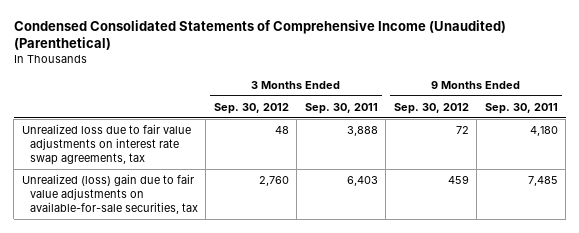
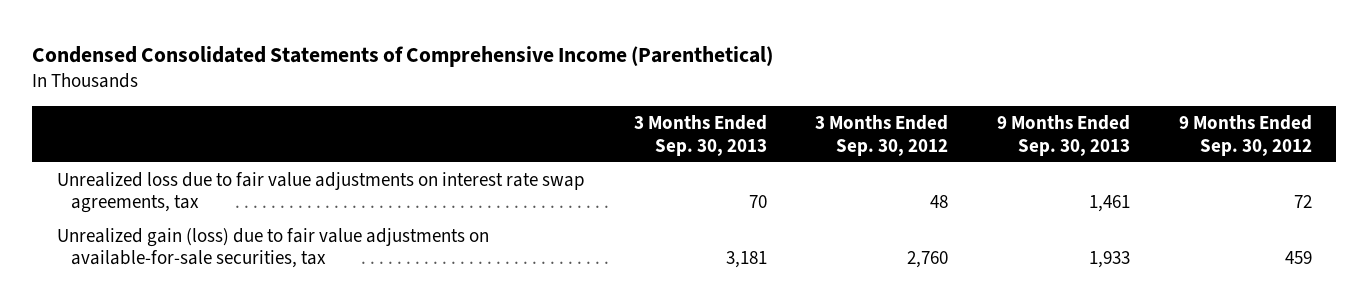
[13,19,506,51] Condensed Consolidated Statements of Comprehensive Income (Unaudited) (Parenthetical) -> [32,45,774,67] Condensed Consolidated Statements of Comprehensive Income (Parenthetical)
[304,102,378,114] Sep. 30, 2011 -> none
[484,102,558,114] Sep. 30, 2011 -> none
none -> [633,114,767,156] 3 Months Ended Sep. 30, 2013
none -> [997,114,1131,156] 9 Months Ended Sep. 30, 2013
[21,173,198,215] Unrealized (loss) gain due to fair value adjustments on available-for-sale securities, tax -> [56,227,489,269] Unrealized gain (loss) due to fair value adjustments on available-for-sale securities, tax

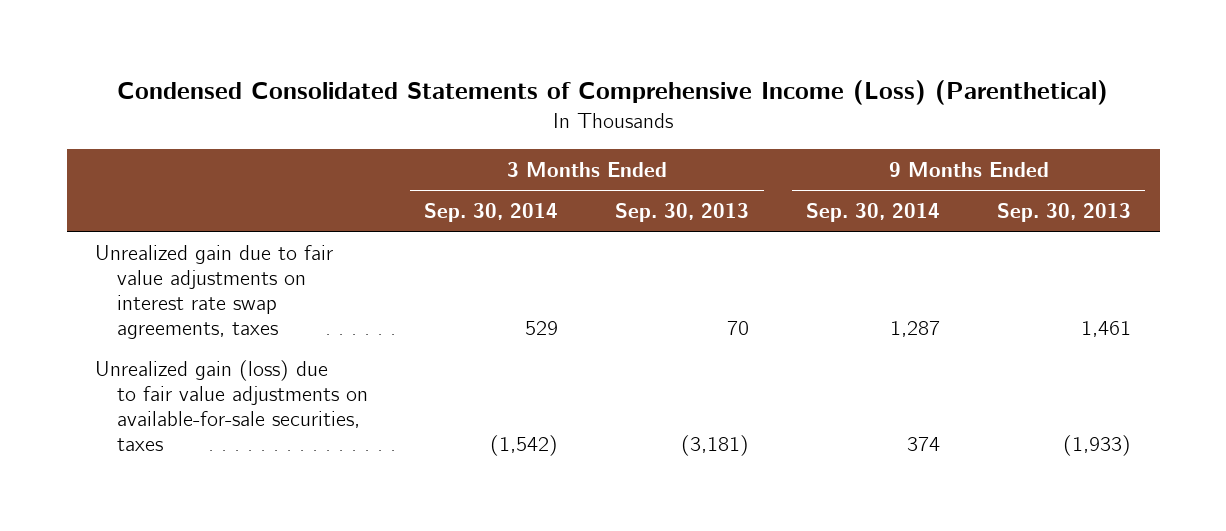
[32,45,774,67] Condensed Consolidated Statements of Comprehensive Income (Parenthetical) -> [117,80,1109,106] Condensed Consolidated Statements of Comprehensive Income (Loss) (Parenthetical)
[815,114,949,156] 3 Months Ended Sep. 30, 2012 -> none
[1178,114,1312,156] 9 Months Ended Sep. 30, 2012 -> none
none -> [424,202,559,222] Sep. 30, 2014
none -> [806,202,941,222] Sep. 30, 2014
[56,171,585,214] Unrealized loss due to fair value adjustments on interest rate swap agreements, tax -> [95,244,334,340] Unrealized gain due to fair value adjustments on interest rate swap agreements, taxes
[56,227,489,269] Unrealized gain (loss) due to fair value adjustments on available-for-sale securities, tax -> [95,359,368,452] Unrealized gain (loss) due to fair value adjustments on available-for-sale securities, taxes
[725,251,767,269] 3,181 -> [681,435,750,457] (3,181)
[1089,251,1131,269] 1,933 -> [1063,435,1132,457] (1,933)

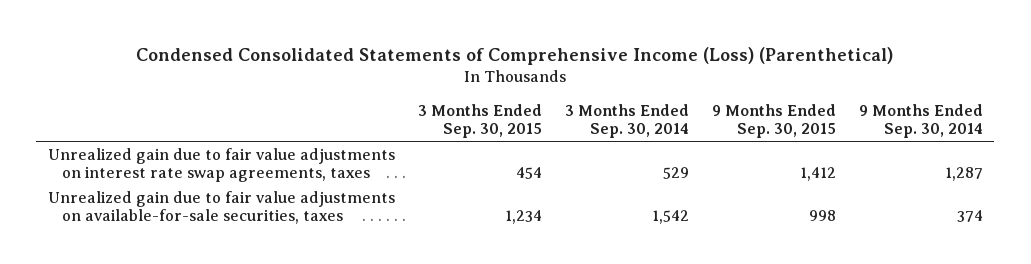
[615,202,750,222] Sep. 30, 2013 -> none
[997,202,1132,222] Sep. 30, 2013 -> none
none -> [417,103,542,139] 3 Months Ended Sep. 30, 2015
none -> [711,103,836,139] 9 Months Ended Sep. 30, 2015
[95,359,368,452] Unrealized gain (loss) due to fair value adjustments on available-for-sale securities, taxes -> [47,190,395,225] Unrealized gain due to fair value adjustments on available-for-sale securities, taxes
[490,435,559,457] (1,542) -> [651,210,689,225] 1,542

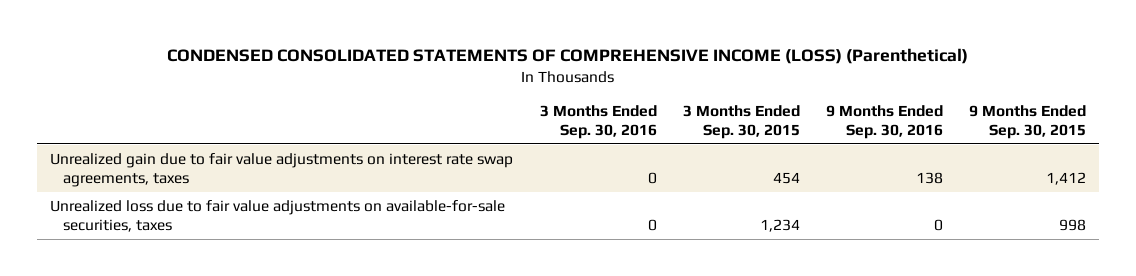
[136,46,894,65] Condensed Consolidated Statements of Comprehensive Income (Loss) (Parenthetical) -> [167,47,969,64] CONDENSED CONSOLIDATED STATEMENTS OF COMPREHENSIVE INCOME (LOSS) (Parenthetical)
[564,103,689,139] 3 Months Ended Sep. 30, 2014 -> none
[858,103,983,139] 9 Months Ended Sep. 30, 2014 -> none
none -> [539,104,657,140] 3 Months Ended Sep. 30, 2016
none -> [825,104,943,140] 9 Months Ended Sep. 30, 2016
[47,190,395,225] Unrealized gain due to fair value adjustments on available-for-sale securities, taxes -> [50,199,506,233] Unrealized loss due to fair value adjustments on available-for-sale securities, taxes

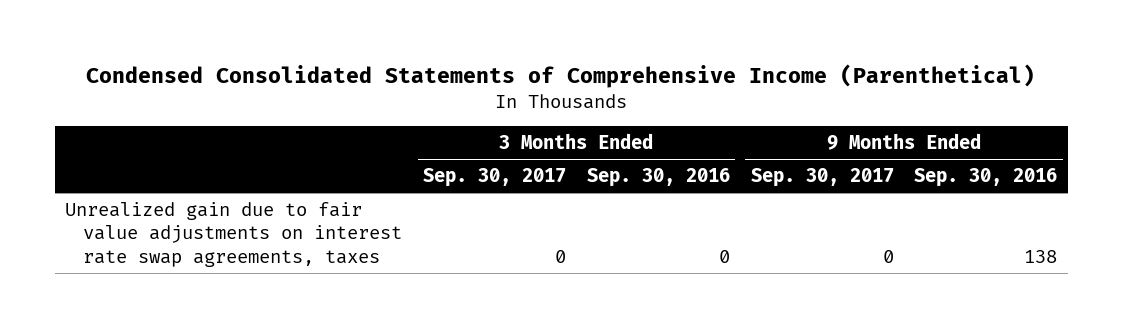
[167,47,969,64] CONDENSED CONSOLIDATED STATEMENTS OF COMPREHENSIVE INCOME (LOSS) (Parenthetical) -> [86,64,1036,89] Condensed Consolidated Statements of Comprehensive Income (Parenthetical)
[682,104,800,140] 3 Months Ended Sep. 30, 2015 -> none
[969,104,1087,140] 9 Months Ended Sep. 30, 2015 -> none
none -> [422,168,566,188] Sep. 30, 2017
none -> [750,168,894,188] Sep. 30, 2017
[50,199,506,233] Unrealized loss due to fair value adjustments on available-for-sale securities, taxes -> none

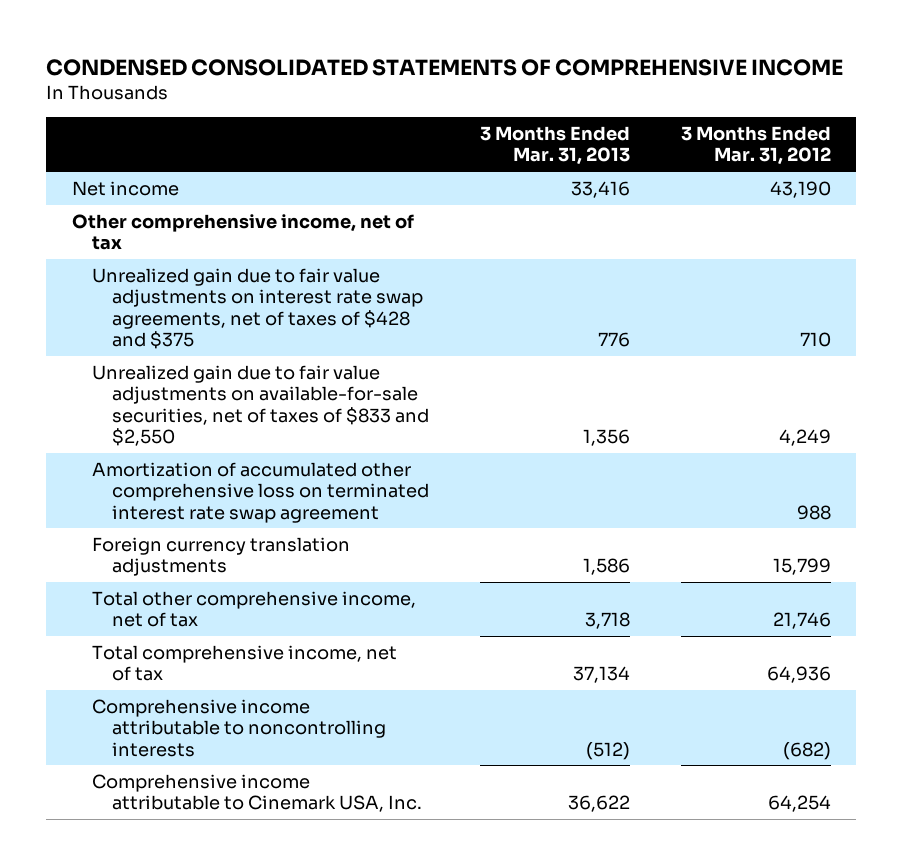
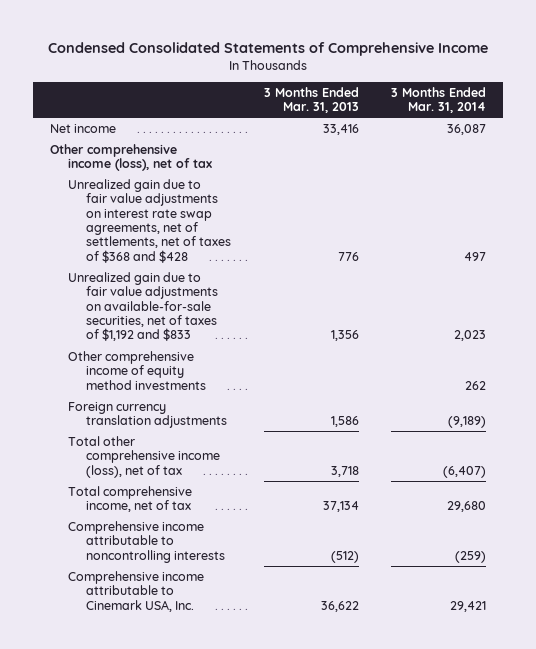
[46,58,844,76] CONDENSED CONSOLIDATED STATEMENTS OF COMPREHENSIVE INCOME -> [48,41,489,56] Condensed Consolidated Statements of Comprehensive Income
[680,126,831,166] 3 Months Ended Mar. 31, 2012 -> none
none -> [391,86,487,114] 3 Months Ended Mar. 31, 2014
[91,461,429,523] Amortization of accumulated other comprehensive loss on terminated interest rate swap agreement -> none
[71,213,414,251] Other comprehensive income, net of tax -> [49,143,212,172] Other comprehensive income (loss), net of tax
[91,267,423,350] Unrealized gain due to fair value adjustments on interest rate swap agreements, net of taxes of $428 and $375 -> [67,178,232,263] Unrealized gain due to fair value adjustments on interest rate swap agreements, net of settlements, net of taxes of $368 and $428
[91,364,429,447] Unrealized gain due to fair value adjustments on available-for-sale securities, net of taxes of $833 and $2,550 -> [67,271,219,342] Unrealized gain due to fair value adjustments on available-for-sale securities, net of taxes of $1,192 and $833
none -> [67,350,207,390] Other comprehensive income of equity method investments
[91,590,416,628] Total other comprehensive income, net of tax -> [67,435,221,478] Total other comprehensive income (loss), net of tax

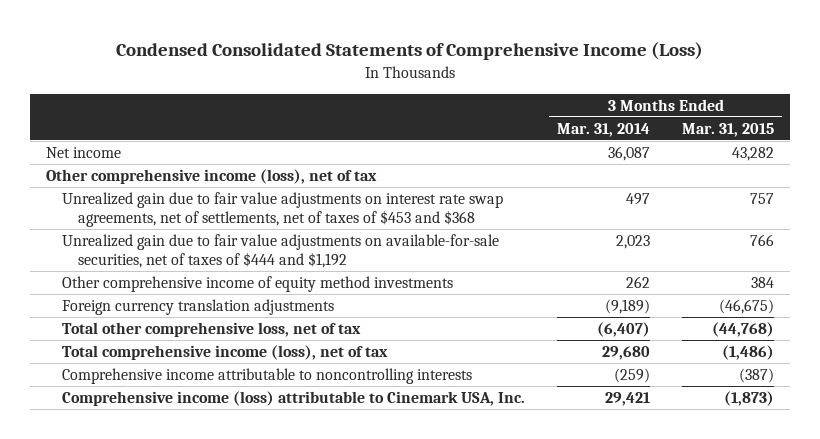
[48,41,489,56] Condensed Consolidated Statements of Comprehensive Income -> [116,41,704,60] Condensed Consolidated Statements of Comprehensive Income (Loss)
[263,86,359,114] 3 Months Ended Mar. 31, 2013 -> none
none -> [681,122,774,137] Mar. 31, 2015
[67,178,232,263] Unrealized gain due to fair value adjustments on interest rate swap agreements, net of settlements, net of taxes of $368 and $428 -> [62,191,504,227] Unrealized gain due to fair value adjustments on interest rate swap agreements, net of settlements, net of taxes of $453 and $368
[67,271,219,342] Unrealized gain due to fair value adjustments on available-for-sale securities, net of taxes of $1,192 and $833 -> [62,233,500,268] Unrealized gain due to fair value adjustments on available-for-sale securities, net of taxes of $444 and $1,192
[67,435,221,478] Total other comprehensive income (loss), net of tax -> [62,321,362,337] Total other comprehensive loss, net of tax
[67,485,192,513] Total comprehensive income, net of tax -> [62,344,389,360] Total comprehensive income (loss), net of tax
[67,570,204,612] Comprehensive income attributable to Cinemark USA, Inc. -> [62,390,526,406] Comprehensive income (loss) attributable to Cinemark USA, Inc.

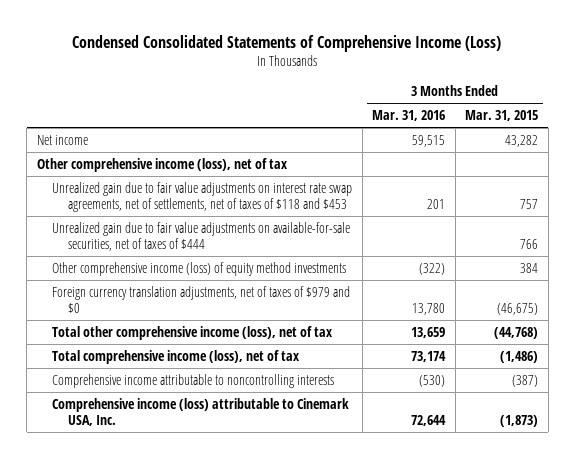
[557,122,651,137] Mar. 31, 2014 -> none
none -> [372,109,446,121] Mar. 31, 2016
[62,191,504,227] Unrealized gain due to fair value adjustments on interest rate swap agreements, net of settlements, net of taxes of $453 and $368 -> [52,181,353,213] Unrealized gain due to fair value adjustments on interest rate swap agreements, net of settlements, net of taxes of $118 and $453
[62,233,500,268] Unrealized gain due to fair value adjustments on available-for-sale securities, net of taxes of $444 and $1,192 -> [52,221,351,252] Unrealized gain due to fair value adjustments on available-for-sale securities, net of taxes of $444
[62,275,454,292] Other comprehensive income of equity method investments -> [52,261,347,276] Other comprehensive income (loss) of equity method investments
[62,298,335,315] Foreign currency translation adjustments -> [52,285,351,314] Foreign currency translation adjustments, net of taxes of $979 and $0
[62,321,362,337] Total other comprehensive loss, net of tax -> [52,325,333,340] Total other comprehensive income (loss), net of tax

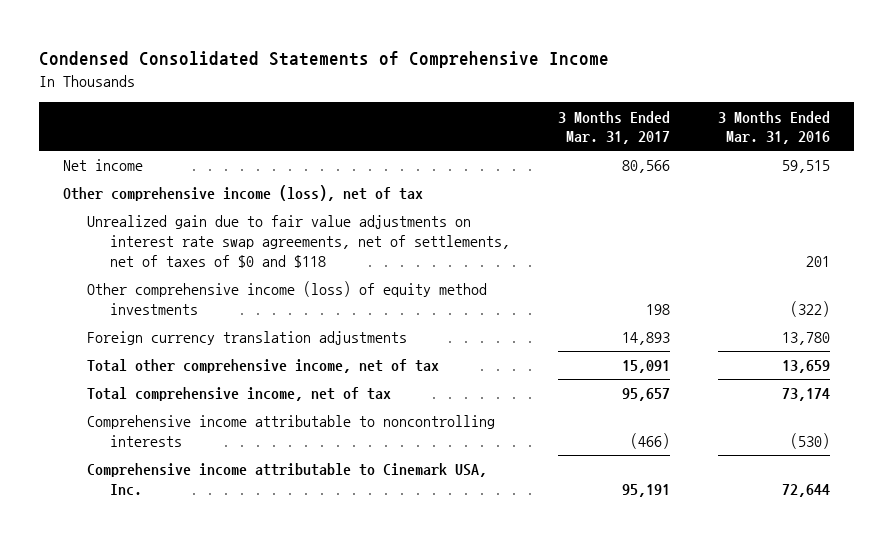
[72,34,502,52] Condensed Consolidated Statements of Comprehensive Income (Loss) -> [39,51,610,69] Condensed Consolidated Statements of Comprehensive Income
[465,109,539,121] Mar. 31, 2015 -> none
none -> [558,110,671,145] 3 Months Ended Mar. 31, 2017
[52,221,351,252] Unrealized gain due to fair value adjustments on available-for-sale securities, net of taxes of $444 -> none
[52,181,353,213] Unrealized gain due to fair value adjustments on interest rate swap agreements, net of settlements, net of taxes of $118 and $453 -> [86,215,511,268] Unrealized gain due to fair value adjustments on interest rate swap agreements, net of settlements, net of taxes of $0 and $118
[52,285,351,314] Foreign currency translation adjustments, net of taxes of $979 and $0 -> [86,331,407,346] Foreign currency translation adjustments
[52,325,333,340] Total other comprehensive income (loss), net of tax -> [86,359,439,374] Total other comprehensive income, net of tax
[52,349,300,364] Total comprehensive income (loss), net of tax -> [86,387,391,402] Total comprehensive income, net of tax
[52,397,350,427] Comprehensive income (loss) attributable to Cinemark USA, Inc. -> [86,463,487,497] Comprehensive income attributable to Cinemark USA, Inc.

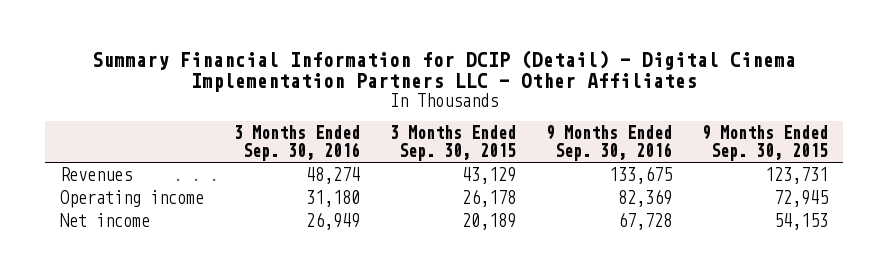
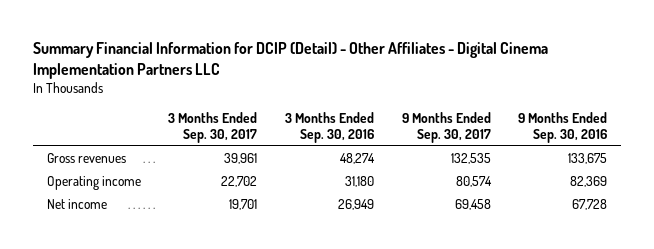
[92,49,797,93] Summary Financial Information for DCIP (Detail) - Digital Cinema Implementation Partners LLC - Other Affiliates -> [32,41,548,79] Summary Financial Information for DCIP (Detail) - Other Affiliates - Digital Cinema Implementation Partners LLC
[390,125,517,161] 3 Months Ended Sep. 30, 2015 -> none
[702,125,829,161] 9 Months Ended Sep. 30, 2015 -> none
none -> [168,111,258,144] 3 Months Ended Sep. 30, 2017
none -> [401,111,491,144] 9 Months Ended Sep. 30, 2017
[59,167,132,182] Revenues -> [46,153,126,164] Gross revenues

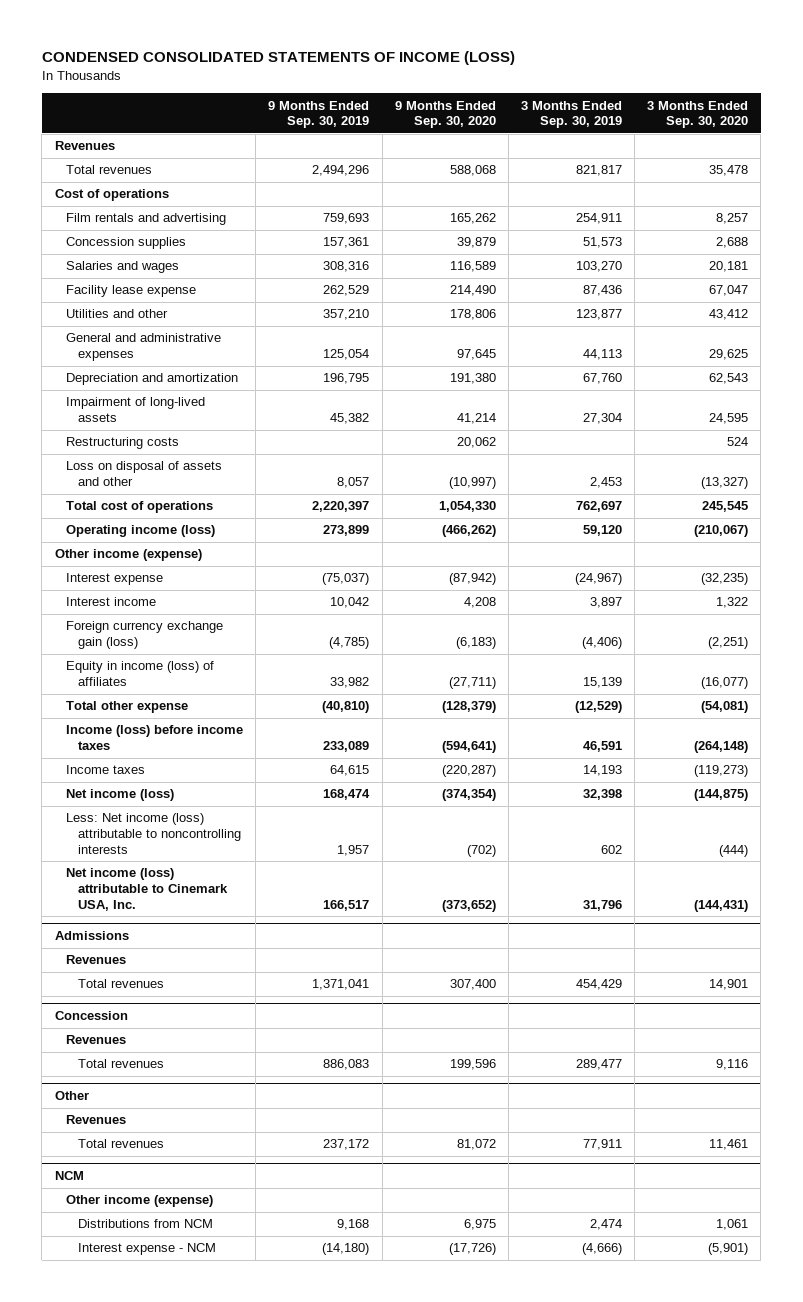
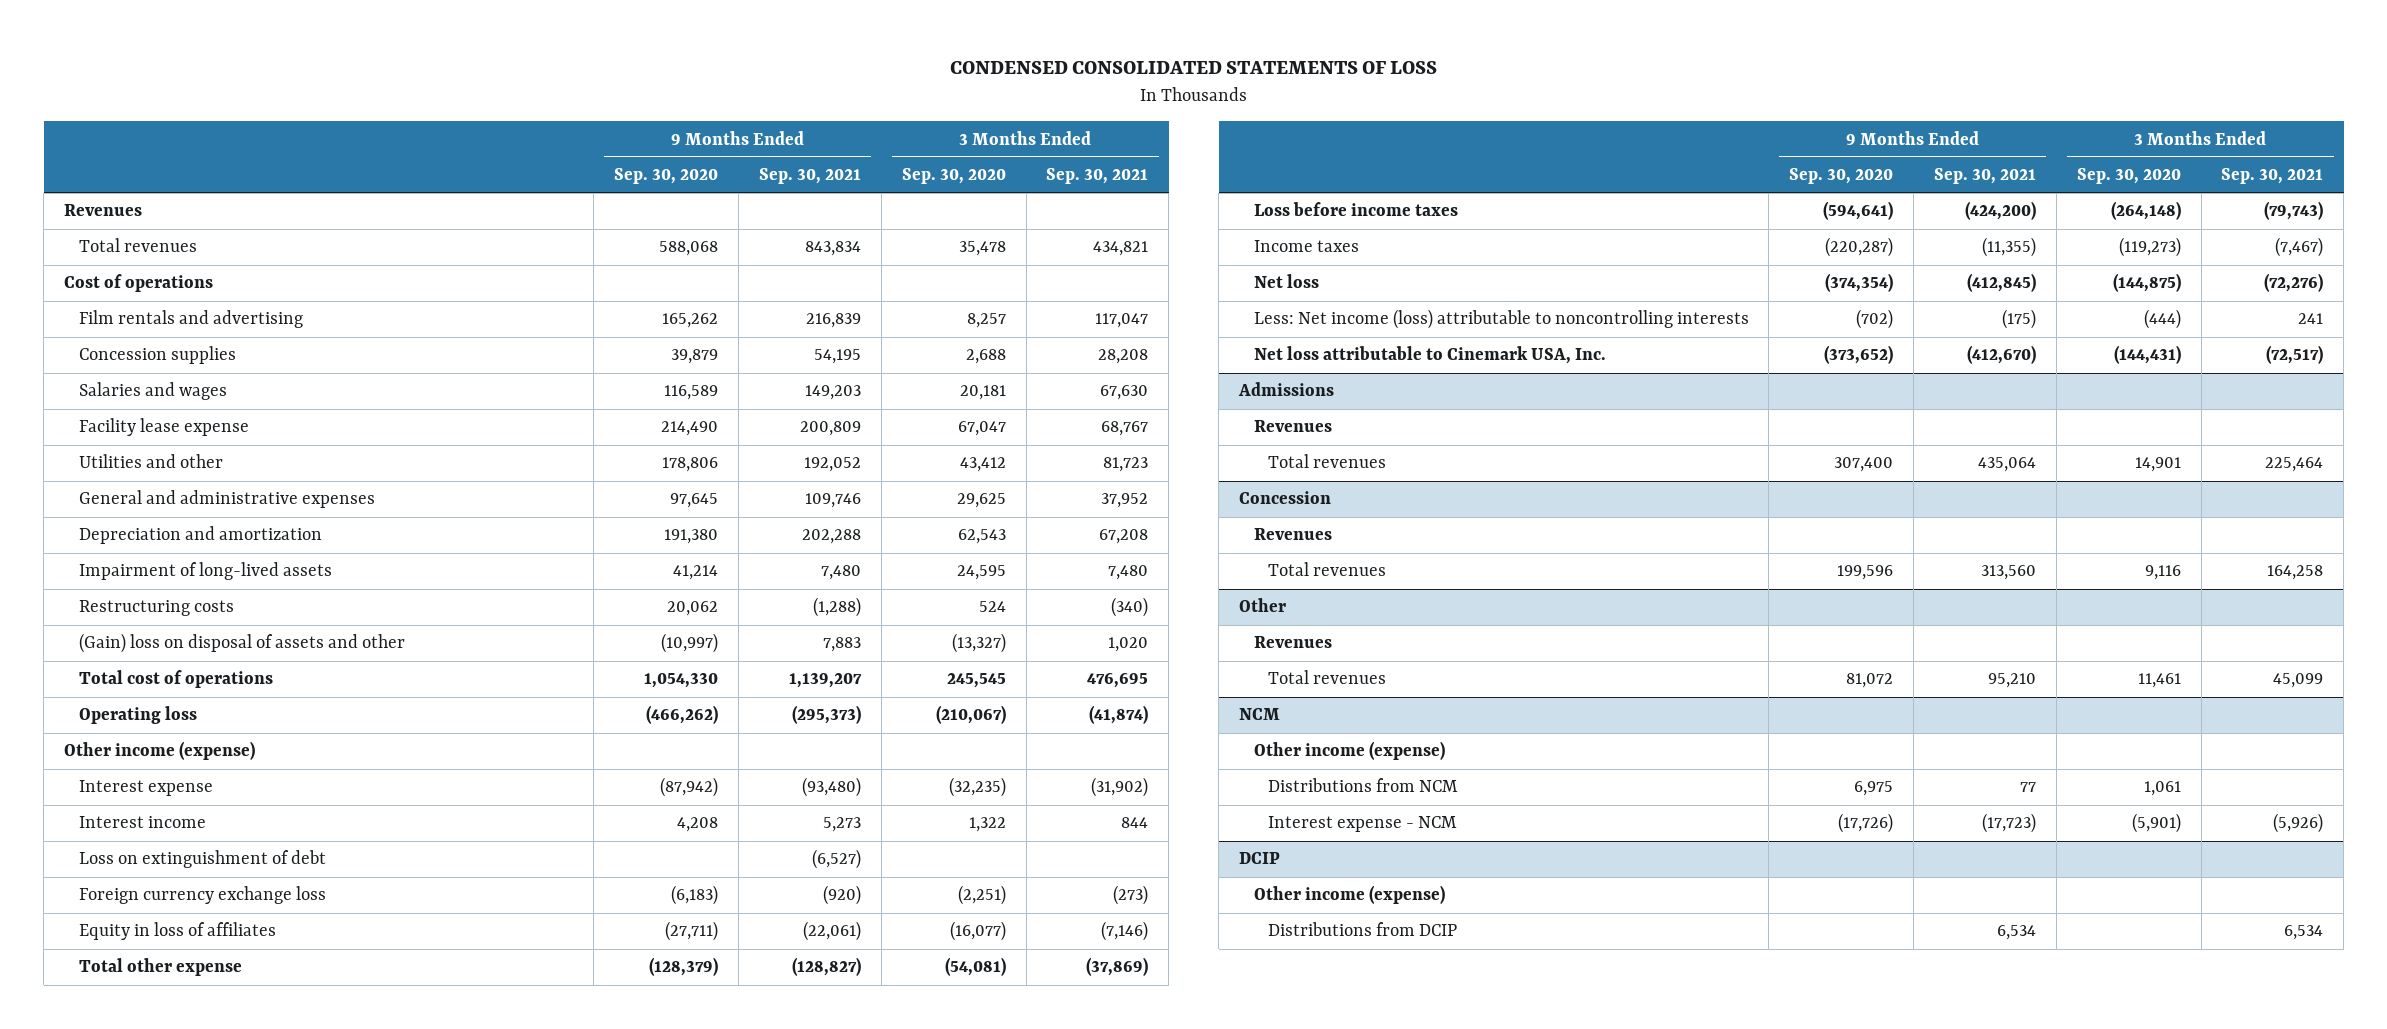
[41,51,515,66] CONDENSED CONSOLIDATED STATEMENTS OF INCOME (LOSS) -> [949,61,1437,75] CONDENSED CONSOLIDATED STATEMENTS OF LOSS
[268,100,370,129] 9 Months Ended Sep. 30, 2019 -> none
[520,100,622,129] 3 Months Ended Sep. 30, 2019 -> none
none -> [758,168,861,185] Sep. 30, 2021
none -> [1046,168,1149,185] Sep. 30, 2021
[66,461,223,487] Loss on disposal of assets and other -> [78,633,405,654] (Gain) loss on disposal of assets and other
[66,525,216,538] Operating income (loss) -> [78,706,197,725] Operating loss
none -> [78,850,326,869] Loss on extinguishment of debt
[66,621,224,650] Foreign currency exchange gain (loss) -> [78,886,326,905] Foreign currency exchange loss
[66,661,215,687] Equity in income (loss) of affiliates -> [78,922,276,941] Equity in loss of affiliates
[66,725,244,751] Income (loss) before income taxes -> [1253,202,1458,217] Loss before income taxes
[66,789,175,802] Net income (loss) -> [1253,274,1319,289] Net loss
[66,868,228,912] Net income (loss) attributable to Cinemark USA, Inc. -> [1253,346,1606,365] Net loss attributable to Cinemark USA, Inc.
none -> [1238,852,1280,865] DCIP
none -> [1253,885,1445,905] Other income (expense)
none -> [1268,922,1458,937] Distributions from DCIP

